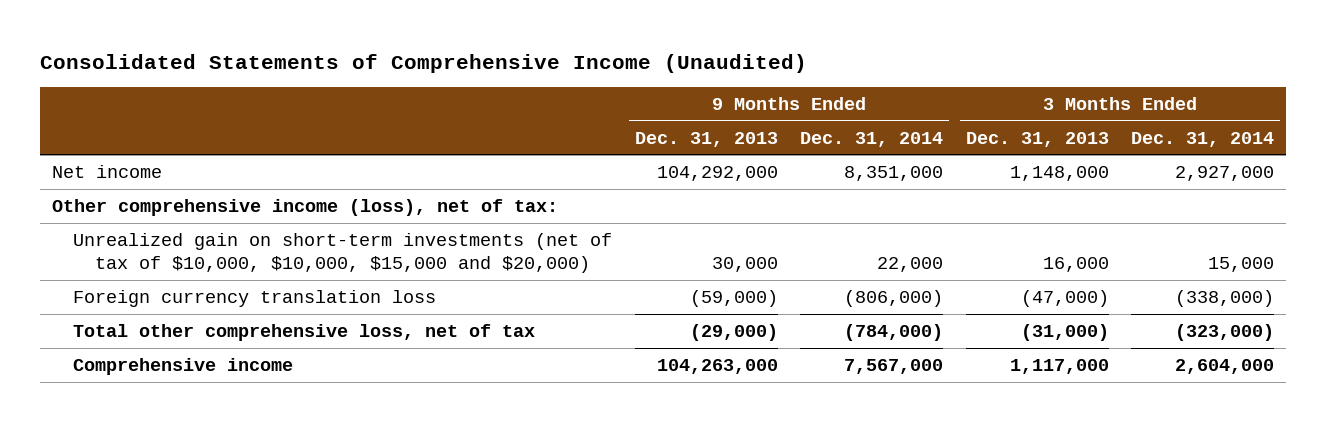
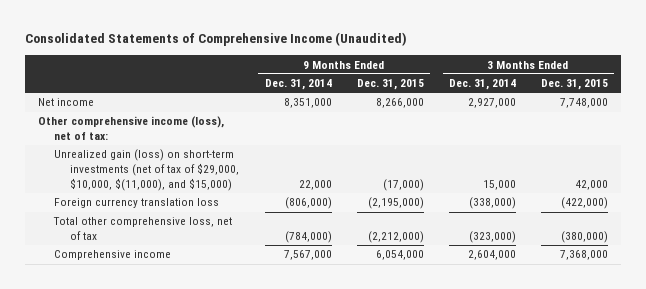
[634,131,778,147] Dec. 31, 2013 -> none
[965,131,1109,147] Dec. 31, 2013 -> none
none -> [356,79,424,91] Dec. 31, 2015
none -> [540,79,608,91] Dec. 31, 2015
[73,232,613,273] Unrealized gain on short-term investments (net of tax of $10,000, $10,000, $15,000 and $20,000) -> [54,149,240,191] Unrealized gain (loss) on short-term investments (net of tax of $29,000, $10,000, $(11,000), and $15,000)

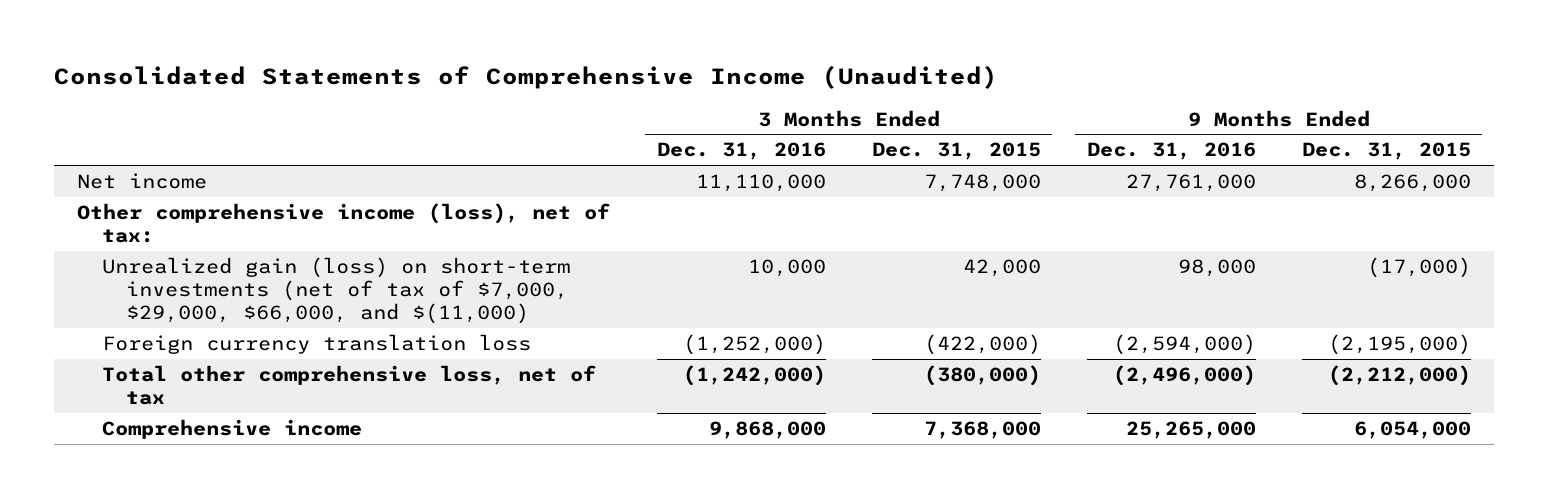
[264,79,332,91] Dec. 31, 2014 -> none
[448,79,516,91] Dec. 31, 2014 -> none
none -> [656,142,826,161] Dec. 31, 2016
none -> [1086,142,1256,161] Dec. 31, 2016
[54,149,240,191] Unrealized gain (loss) on short-term investments (net of tax of $29,000, $10,000, $(11,000), and $15,000) -> [101,257,570,324] Unrealized gain (loss) on short-term investments (net of tax of $7,000, $29,000, $66,000, and $(11,000)

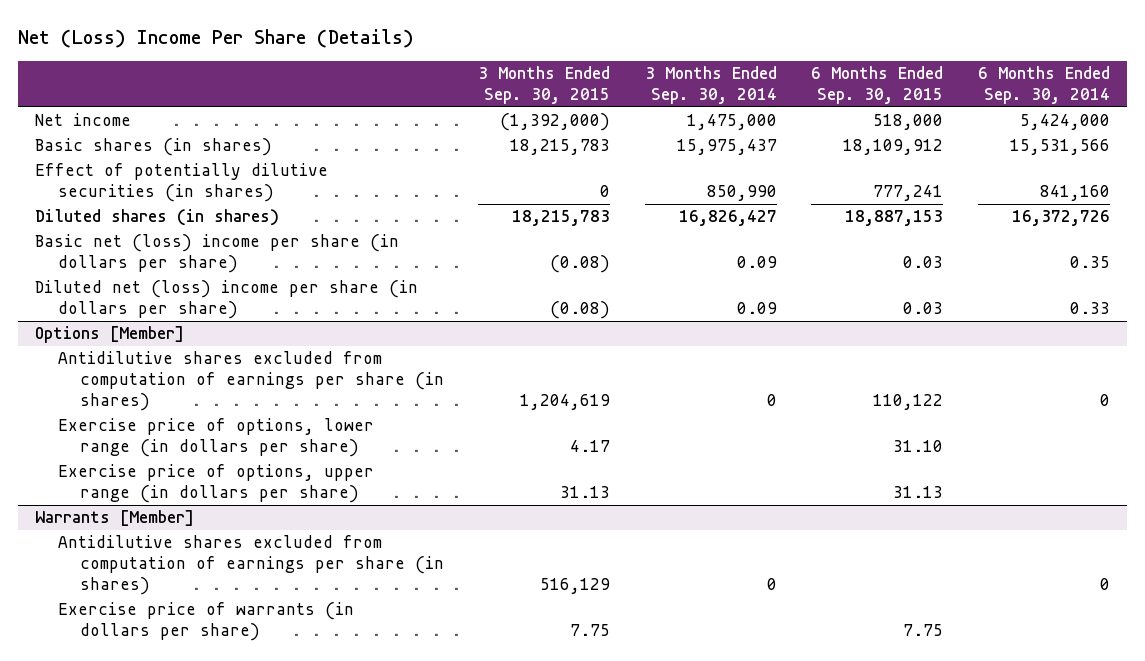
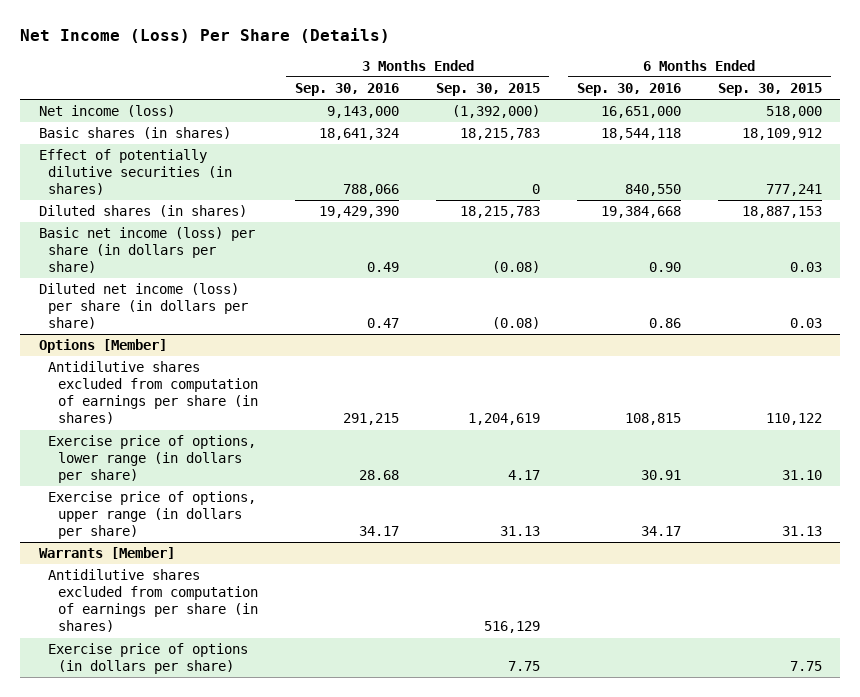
[17,29,414,49] Net (Loss) Income Per Share (Details) -> [20,28,391,44] Net Income (Loss) Per Share (Details)
[644,66,777,105] 3 Months Ended Sep. 30, 2014 -> none
[977,66,1110,105] 6 Months Ended Sep. 30, 2014 -> none
none -> [295,83,400,97] Sep. 30, 2016
none -> [576,83,681,97] Sep. 30, 2016
[35,113,132,127] Net income -> [38,105,175,118] Net income (loss)
[35,234,400,274] Basic net (loss) income per share (in dollars per share) -> [38,227,255,274] Basic net income (loss) per share (in dollars per share)
[35,280,419,320] Diluted net (loss) income per share (in dollars per share) -> [38,283,249,330] Diluted net income (loss) per share (in dollars per share)
[57,602,354,642] Exercise price of warrants (in dollars per share) -> [48,643,249,675] Exercise price of options (in dollars per share)

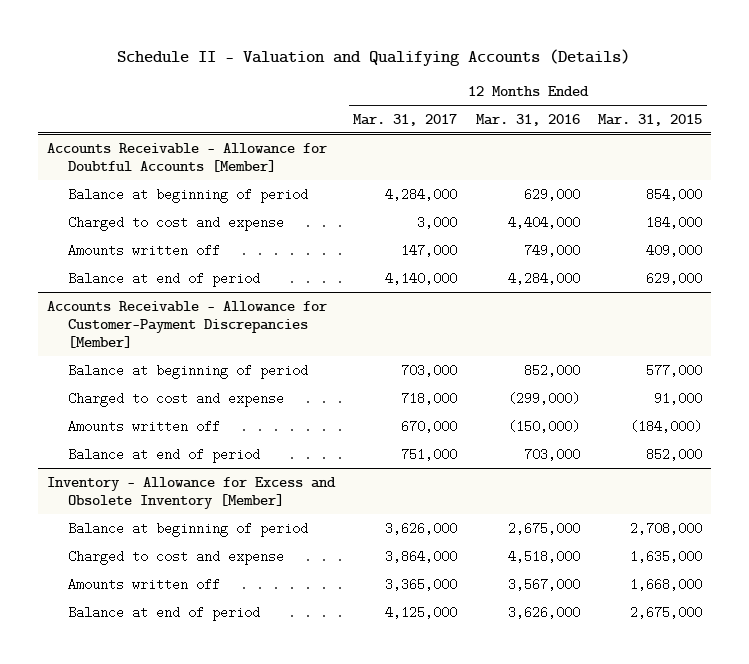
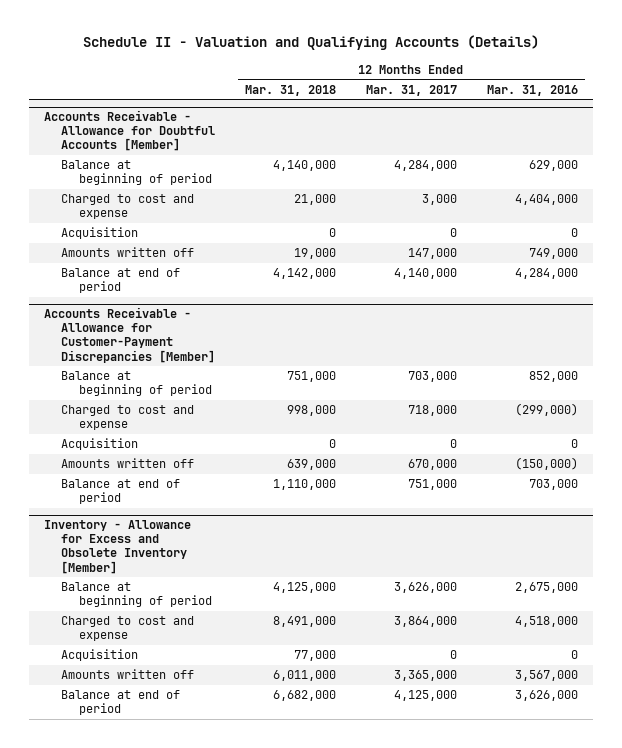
[598,113,703,126] Mar. 31, 2015 -> none
none -> [245,84,337,96] Mar. 31, 2018
none -> [61,227,139,240] Acquisition
none -> [61,438,139,451] Acquisition
none -> [61,649,139,662] Acquisition

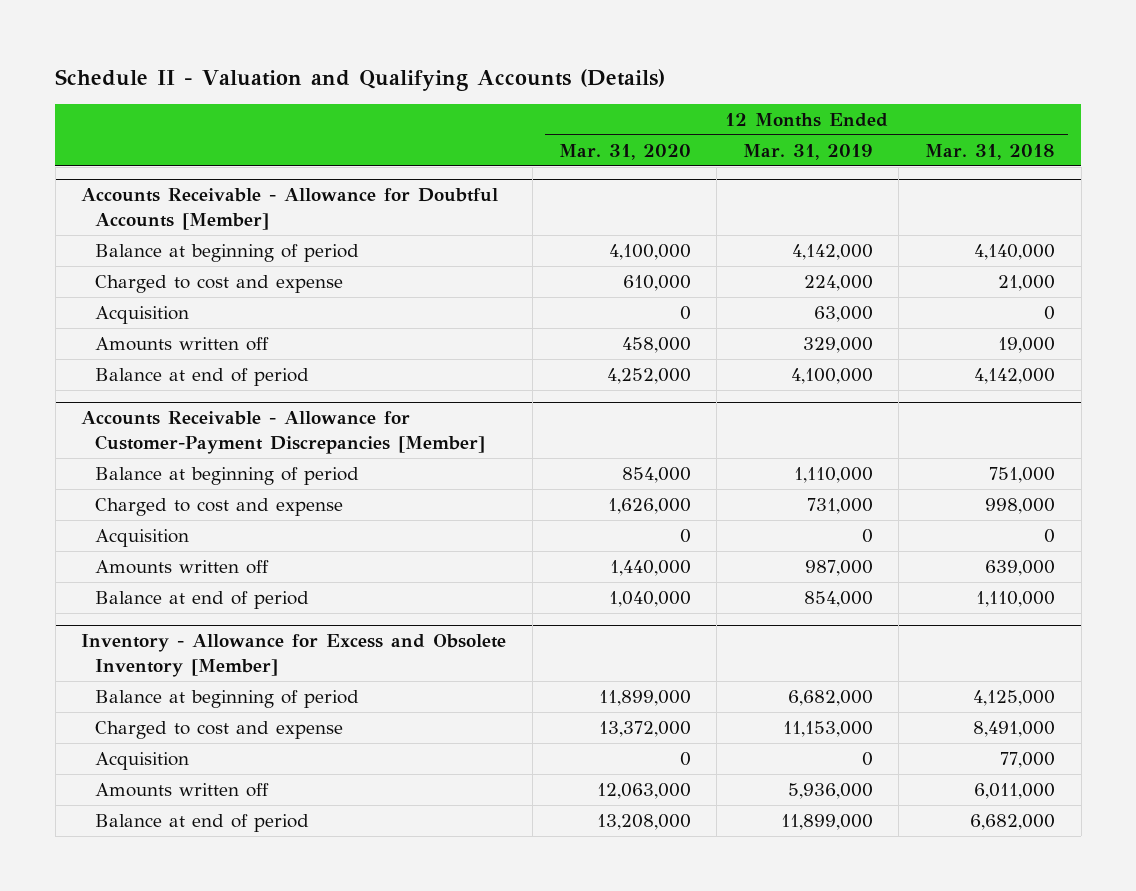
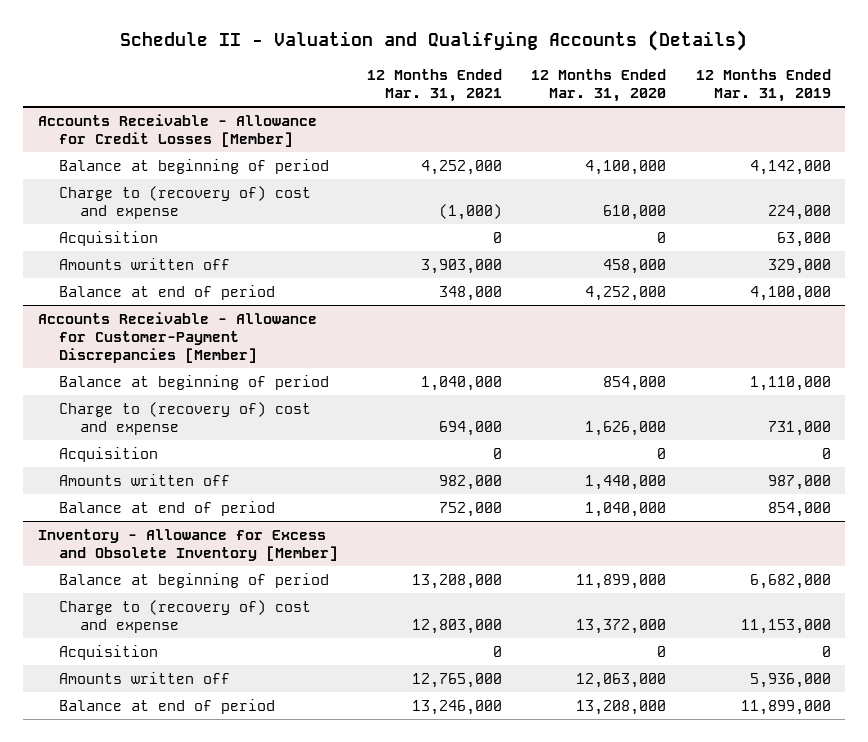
[924,143,1055,160] Mar. 31, 2018 -> none
none -> [366,69,502,103] 12 Months Ended Mar. 31, 2021
[81,188,499,230] Accounts Receivable - Allowance for Doubtful Accounts [Member] -> [37,113,317,147] Accounts Receivable - Allowance for Credit Losses [Member]
[95,275,344,294] Charged to cost and expense -> [58,185,311,219] Charge to (recovery of) cost and expense
[95,498,344,517] Charged to cost and expense -> [58,401,311,435] Charge to (recovery of) cost and expense
[95,721,344,740] Charged to cost and expense -> [58,599,311,633] Charge to (recovery of) cost and expense

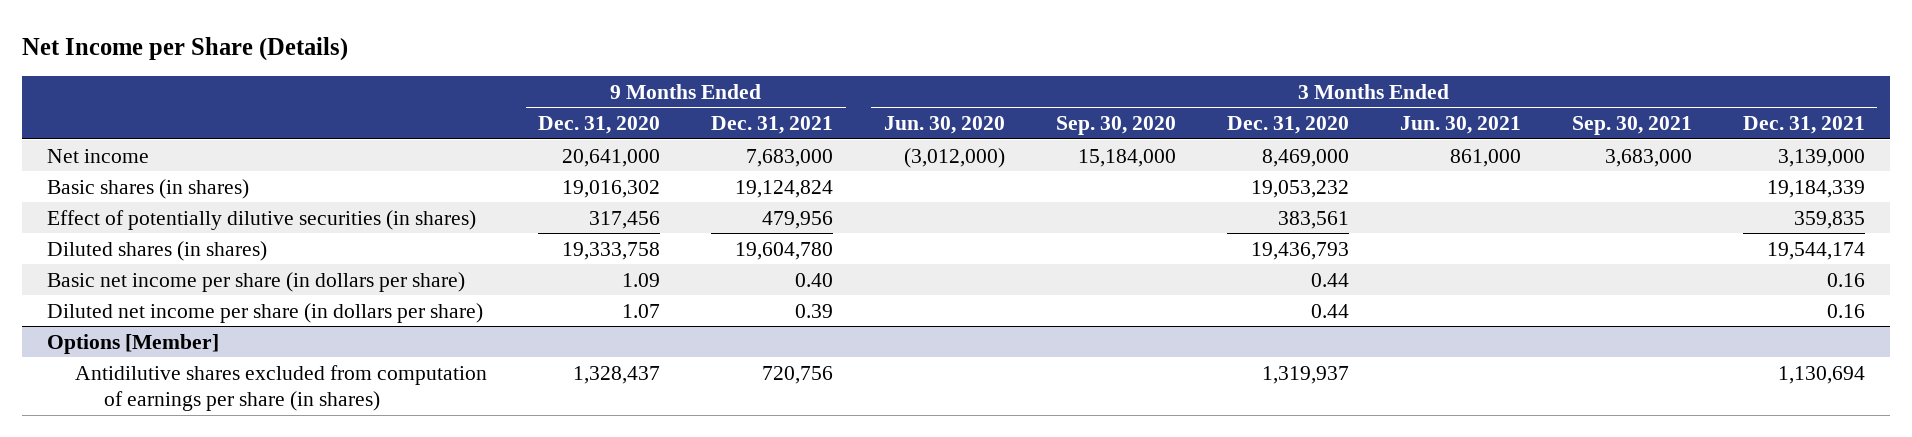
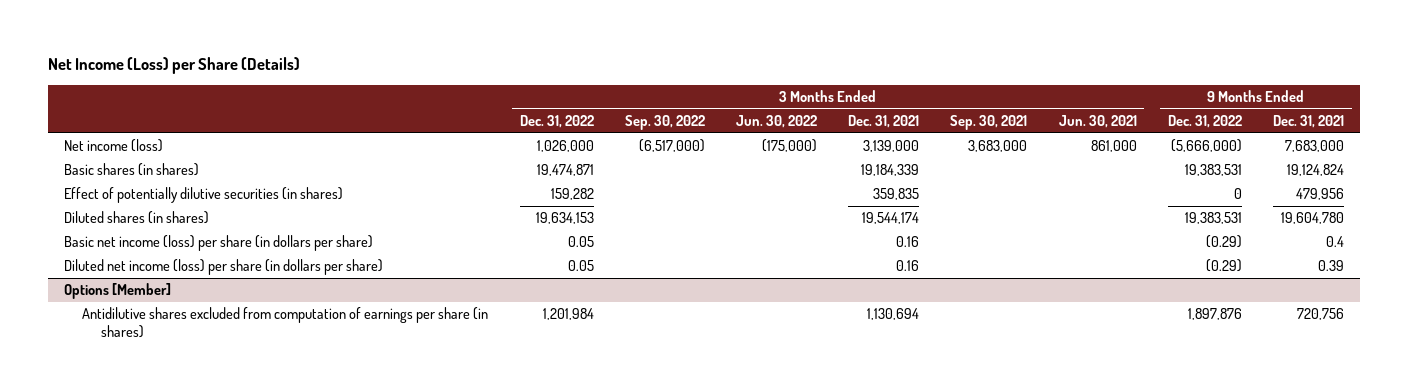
[21,36,348,61] Net Income per Share (Details) -> [48,57,301,75] Net Income (Loss) per Share (Details)
[538,116,661,135] Dec. 31, 2020 -> none
[884,116,1006,135] Jun. 30, 2020 -> none
[1056,116,1177,136] Sep. 30, 2020 -> none
[1226,116,1349,135] Dec. 31, 2020 -> none
none -> [519,115,594,129] Dec. 31, 2022
none -> [624,115,705,131] Sep. 30, 2022
none -> [736,115,818,129] Jun. 30, 2022
none -> [1167,115,1242,129] Dec. 31, 2022
[47,148,150,163] Net income -> [63,139,163,153] Net income (loss)
[47,271,466,292] Basic net income per share (in dollars per share) -> [63,235,373,252] Basic net income (loss) per share (in dollars per share)
[795,272,834,287] 0.40 -> [1326,236,1345,248] 0.4
[47,302,484,323] Diluted net income per share (in dollars per share) -> [63,259,383,276] Diluted net income (loss) per share (in dollars per share)

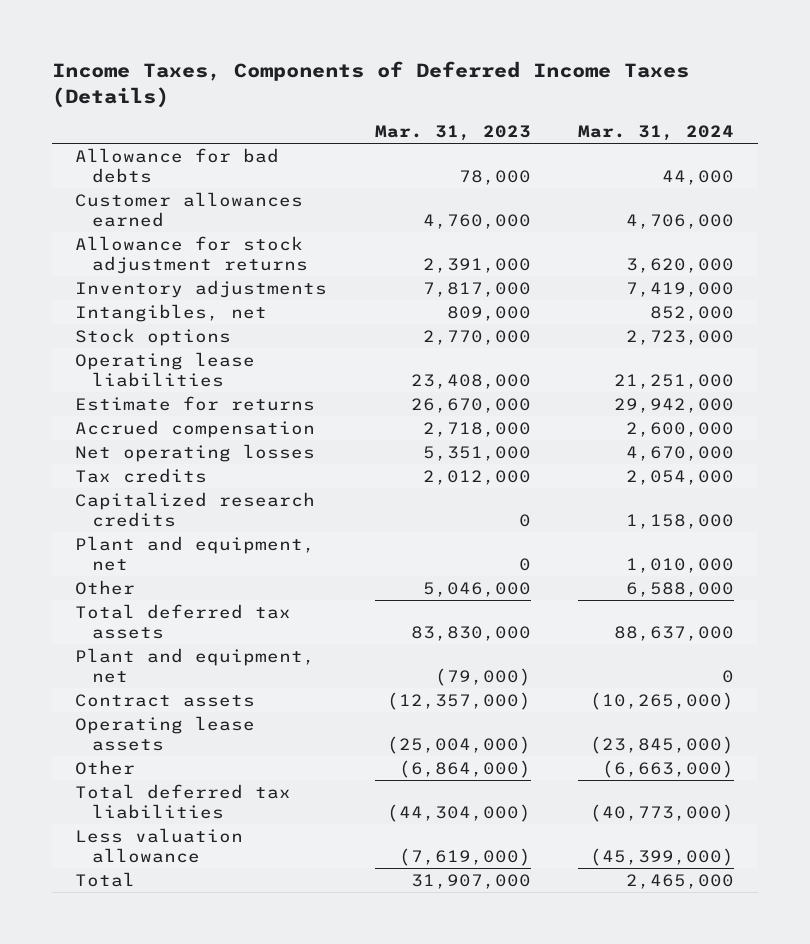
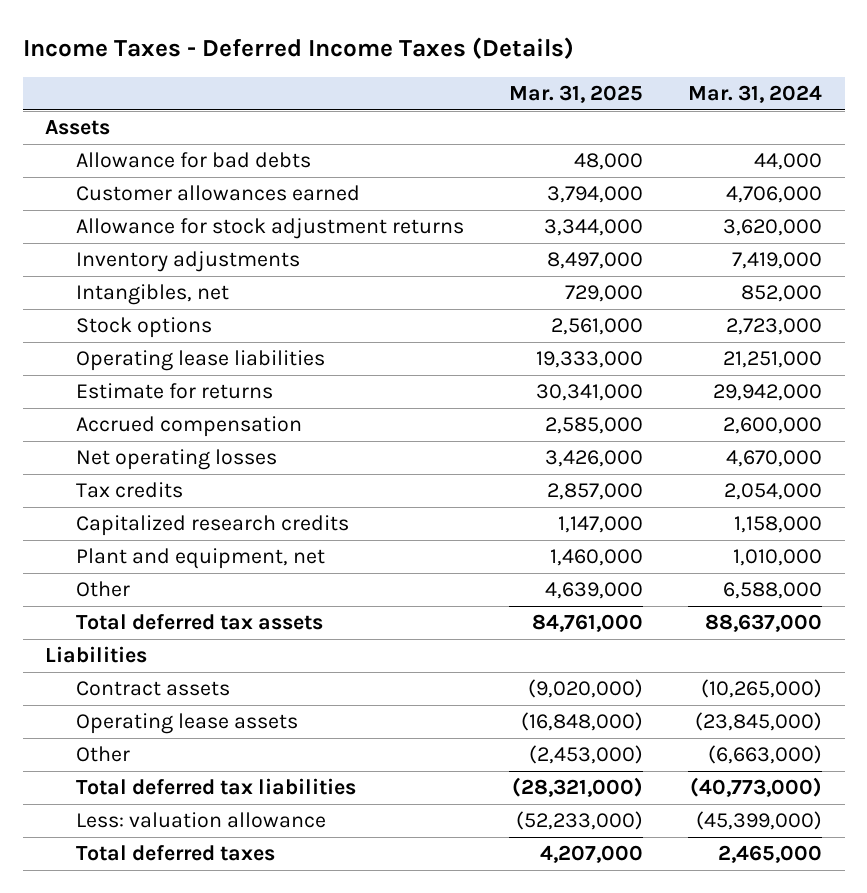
[51,61,689,108] Income Taxes, Components of Deferred Income Taxes (Details) -> [22,36,574,59] Income Taxes - Deferred Income Taxes (Details)
[374,125,531,142] Mar. 31, 2023 -> none
none -> [508,85,643,104] Mar. 31, 2025
none -> [45,120,111,136] Assets
[75,647,316,683] Plant and equipment, net -> none
none -> [45,646,148,664] Liabilities
[75,827,244,863] Less valuation allowance -> [75,812,326,829] Less: valuation allowance
[75,871,136,887] Total -> [75,845,275,862] Total deferred taxes

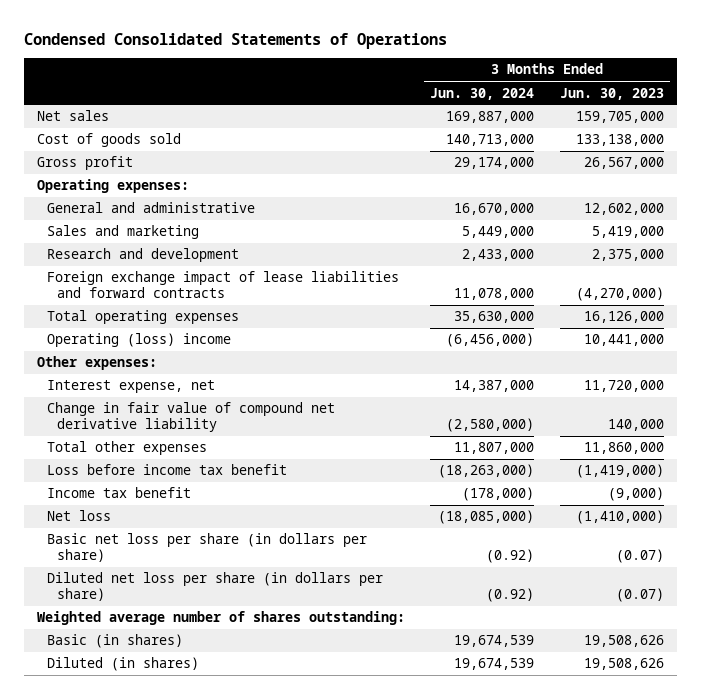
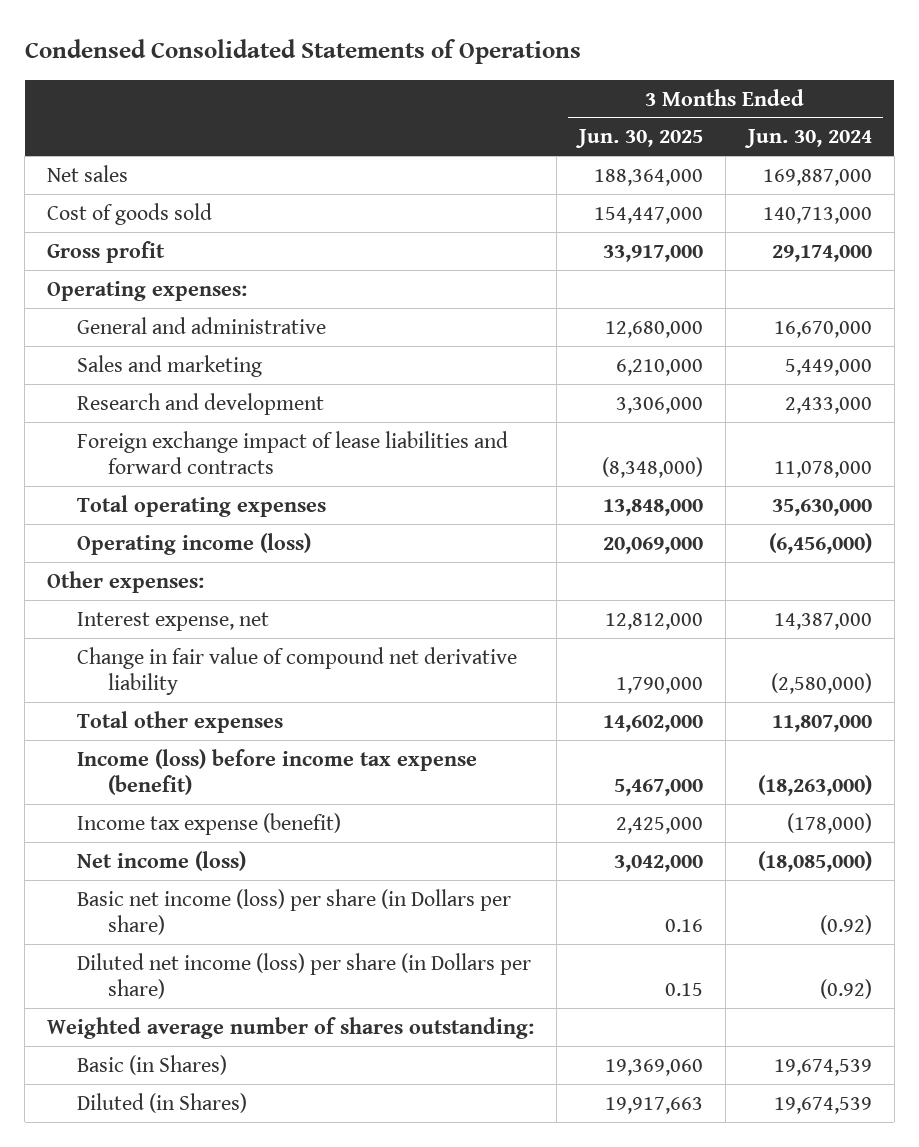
[560,87,665,100] Jun. 30, 2023 -> none
none -> [575,129,704,149] Jun. 30, 2025
[46,333,231,348] Operating (loss) income -> [77,532,312,555] Operating income (loss)
[46,464,287,476] Loss before income tax benefit -> [77,748,478,795] Income (loss) before income tax expense (benefit)
[46,487,191,499] Income tax benefit -> [77,812,342,835] Income tax expense (benefit)
[46,510,111,522] Net loss -> [77,850,247,871] Net income (loss)
[46,533,367,562] Basic net loss per share (in dollars per share) -> [77,888,512,935] Basic net income (loss) per share (in Dollars per share)
[46,572,383,601] Diluted net loss per share (in dollars per share) -> [77,952,532,999] Diluted net income (loss) per share (in Dollars per share)
[46,634,183,649] Basic (in shares) -> [77,1054,228,1075] Basic (in Shares)
[46,657,199,672] Diluted (in shares) -> [77,1092,248,1113] Diluted (in Shares)

